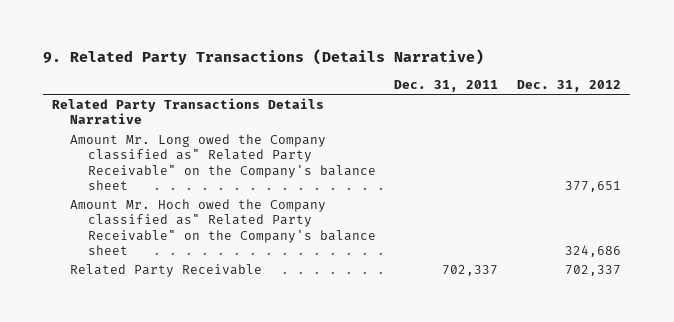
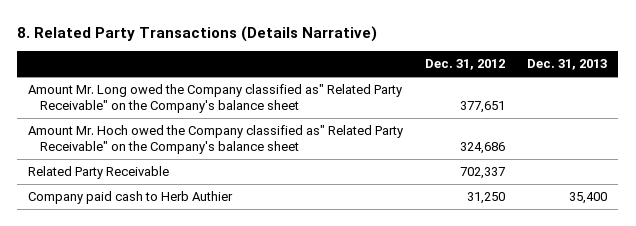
[43,49,485,66] 9. Related Party Transactions (Details Narrative) -> [17,25,378,42] 8. Related Party Transactions (Details Narrative)
[394,79,499,92] Dec. 31, 2011 -> none
none -> [527,59,608,71] Dec. 31, 2013
[52,98,325,125] Related Party Transactions Details Narrative -> none
none -> [28,191,234,205] Company paid cash to Herb Authier

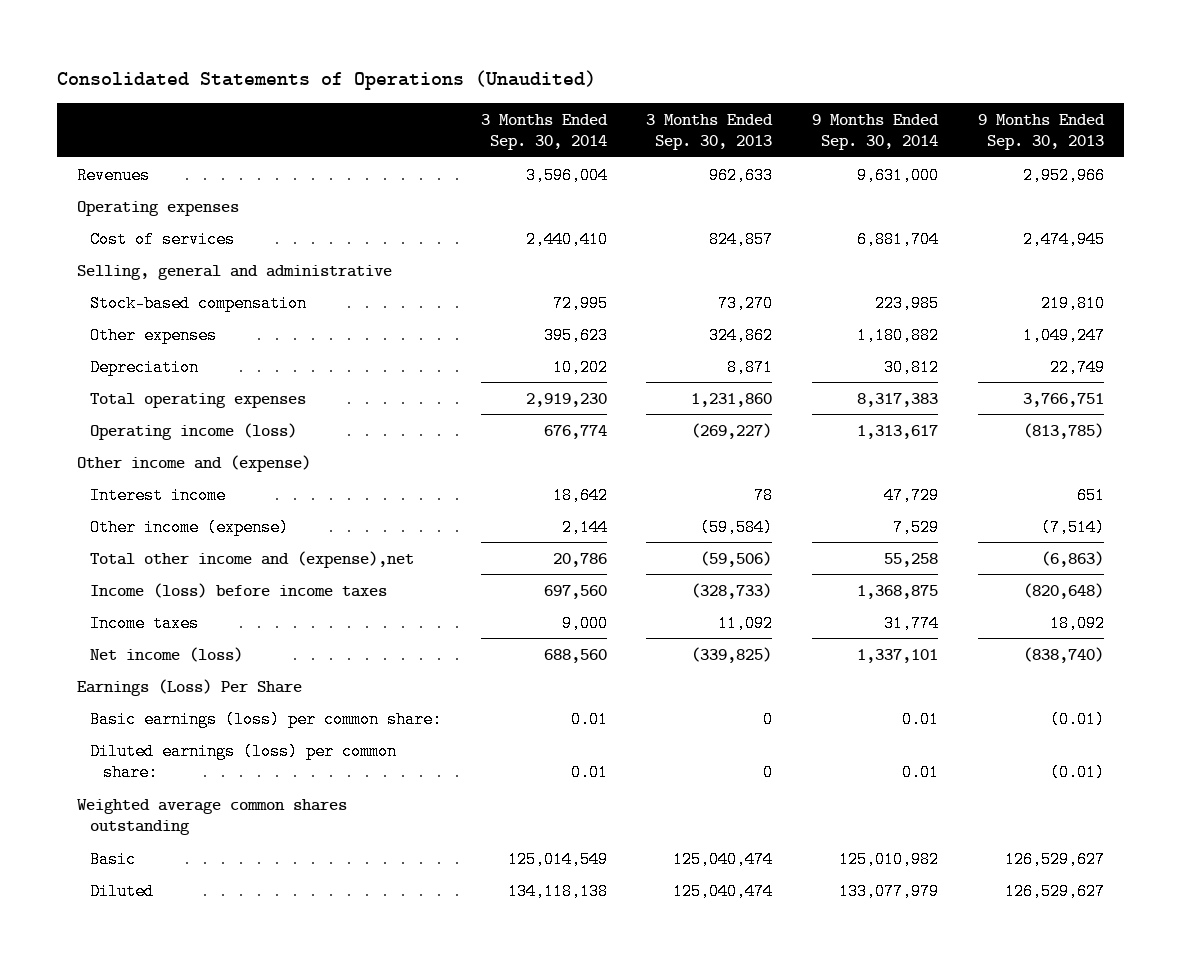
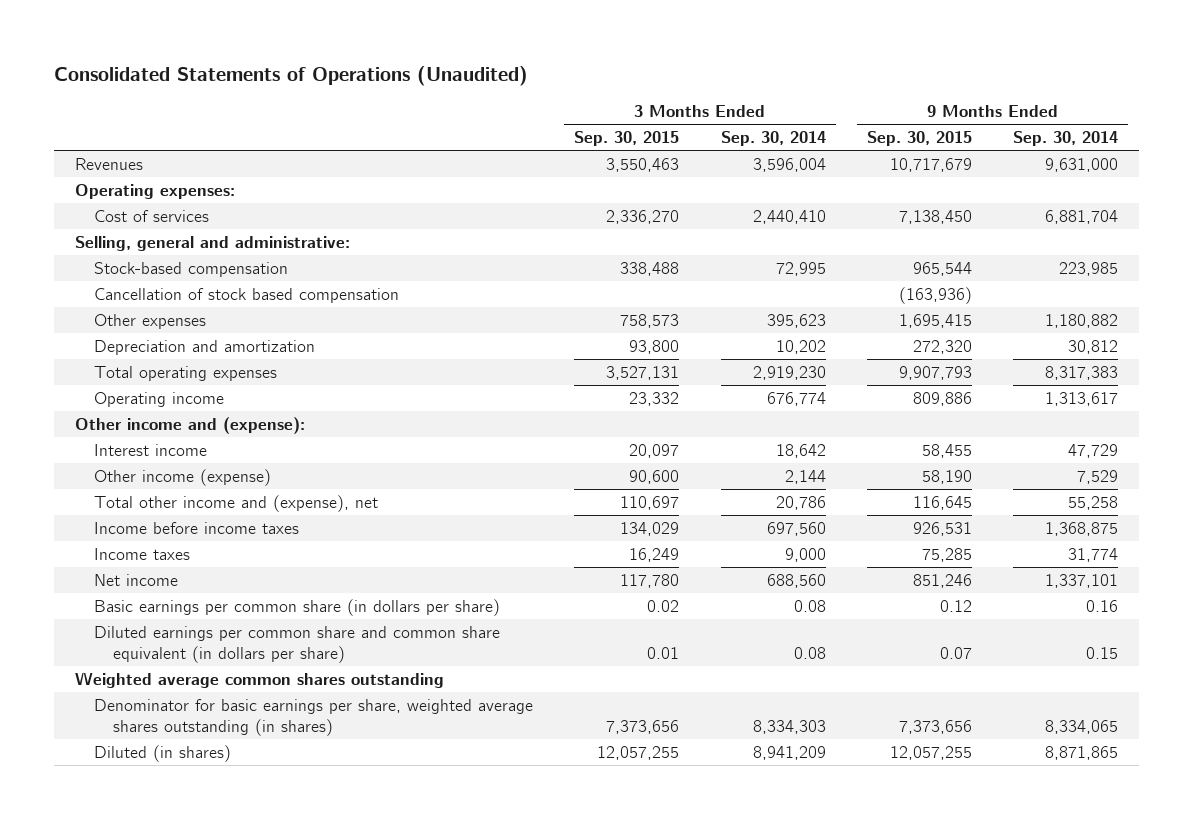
[646,113,774,150] 3 Months Ended Sep. 30, 2013 -> none
[977,113,1105,150] 9 Months Ended Sep. 30, 2013 -> none
none -> [574,131,680,147] Sep. 30, 2015
none -> [866,131,972,147] Sep. 30, 2015
[76,200,239,216] Operating expenses -> [75,184,236,200] Operating expenses:
[76,264,392,280] Selling, general and administrative -> [75,236,351,252] Selling, general and administrative:
none -> [94,288,400,304] Cancellation of stock based compensation
[89,358,199,376] Depreciation -> [94,340,316,356] Depreciation and amortization
[89,422,297,440] Operating income (loss) -> [94,392,225,408] Operating income
[76,454,311,472] Other income and (expense) -> [75,417,306,435] Other income and (expense):
[89,550,414,568] Total other income and (expense),net -> [94,495,379,513] Total other income and (expense), net
[89,582,387,598] Income (loss) before income taxes -> [94,522,300,535] Income before income taxes
[76,678,302,696] Earnings (Loss) Per Share -> none
[89,646,243,662] Net income (loss) -> [94,574,179,587] Net income
[89,710,442,728] Basic earnings (loss) per common share: -> [94,599,501,617] Basic earnings per common share (in dollars per share)
[570,710,608,728] 0.01 -> [793,600,826,613] 0.08
[902,710,940,728] 0.01 -> [1086,600,1119,613] 0.16
[89,742,397,781] Diluted earnings (loss) per common share: -> [94,626,501,663] Diluted earnings per common share and common share equivalent (in dollars per share)
[570,763,608,781] 0.01 -> [793,646,826,659] 0.08
[902,763,940,781] 0.01 -> [1086,646,1119,659] 0.15
[89,850,136,868] Basic -> none
none -> [94,699,534,736] Denominator for basic earnings per share, weighted average shares outstanding (in shares)
[89,882,154,900] Diluted -> [94,745,232,763] Diluted (in shares)
[507,882,608,900] 134,118,138 -> [752,746,826,761] 8,941,209
[839,882,940,900] 133,077,979 -> [1045,746,1119,761] 8,871,865

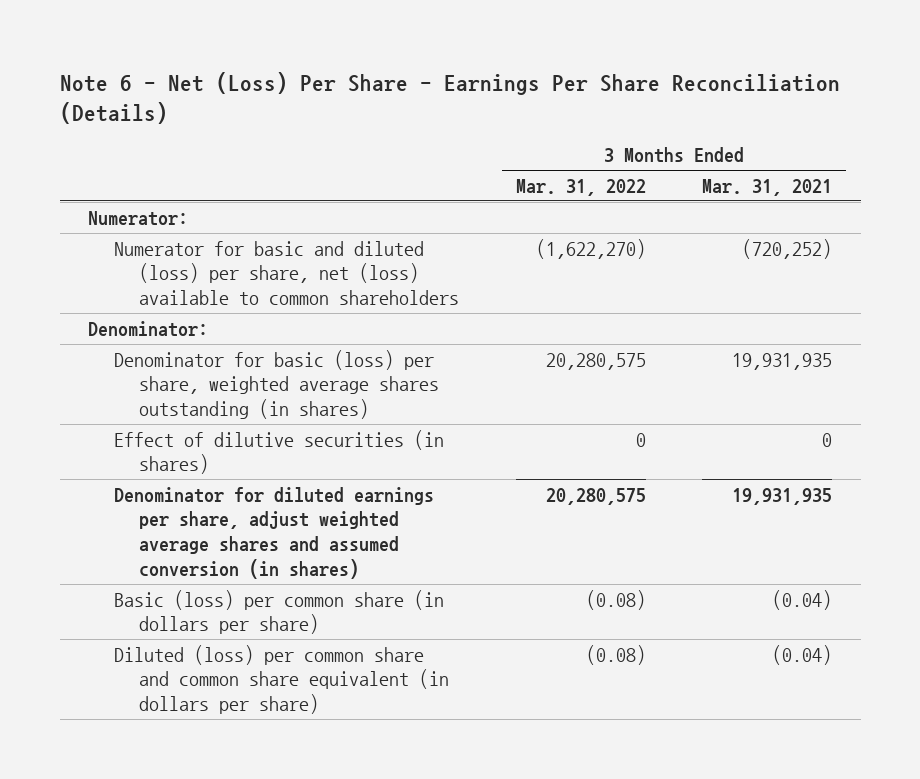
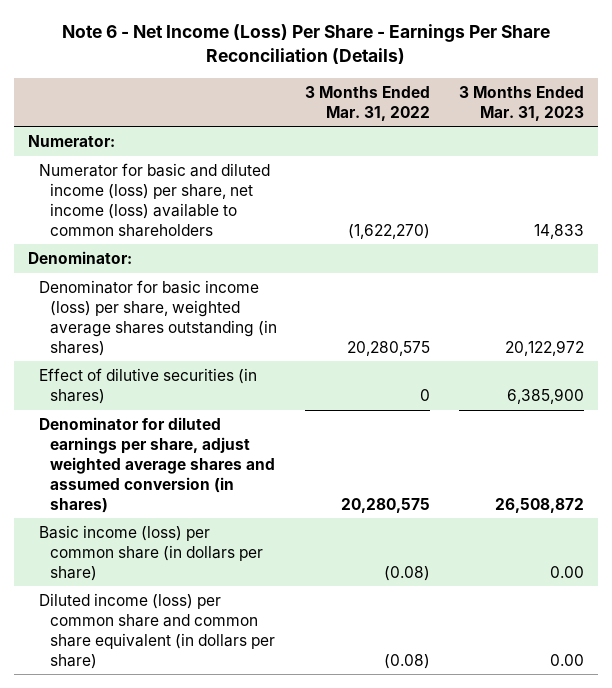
[59,71,840,124] Note 6 - Net (Loss) Per Share - Earnings Per Share Reconciliation (Details) -> [62,24,551,65] Note 6 - Net Income (Loss) Per Share - Earnings Per Share Reconciliation (Details)
[702,178,833,196] Mar. 31, 2021 -> none
none -> [458,85,584,121] 3 Months Ended Mar. 31, 2023
[113,240,460,306] Numerator for basic and diluted (loss) per share, net (loss) available to common shareholders -> [39,162,271,237] Numerator for basic and diluted income (loss) per share, net income (loss) available to common shareholders
[113,349,440,420] Denominator for basic (loss) per share, weighted average shares outstanding (in shares) -> [39,279,278,356] Denominator for basic income (loss) per share, weighted average shares outstanding (in shares)
[113,589,444,635] Basic (loss) per common share (in dollars per share) -> [39,524,264,581] Basic income (loss) per common share (in dollars per share)
[113,644,450,715] Diluted (loss) per common share and common share equivalent (in dollars per share) -> [39,592,276,669] Diluted income (loss) per common share and common share equivalent (in dollars per share)

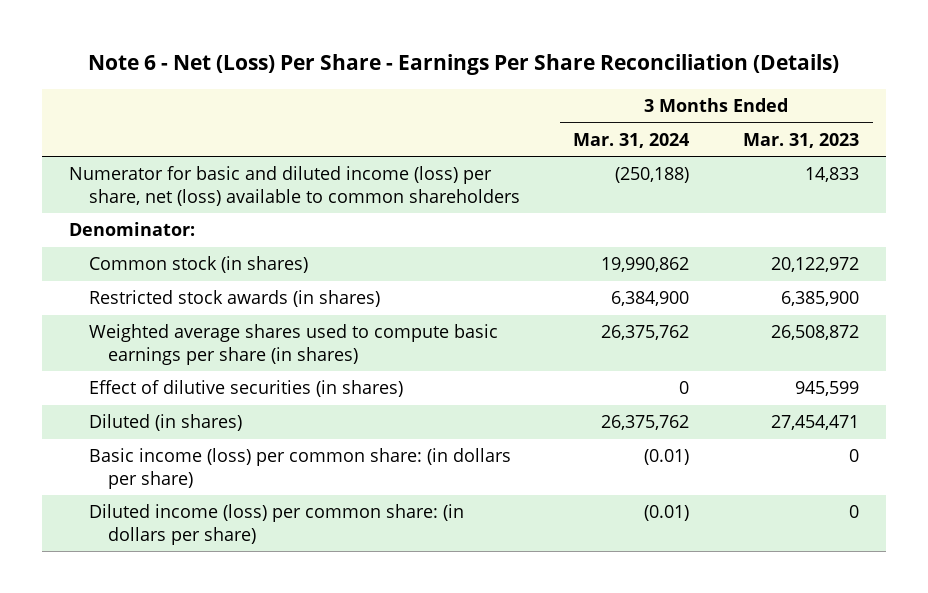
[62,24,551,65] Note 6 - Net Income (Loss) Per Share - Earnings Per Share Reconciliation (Details) -> [88,54,840,76] Note 6 - Net (Loss) Per Share - Earnings Per Share Reconciliation (Details)
[305,85,431,121] 3 Months Ended Mar. 31, 2022 -> none
none -> [573,132,690,148] Mar. 31, 2024
[28,134,116,147] Numerator: -> none
[39,162,271,237] Numerator for basic and diluted income (loss) per share, net income (loss) available to common shareholders -> [68,166,520,206] Numerator for basic and diluted income (loss) per share, net (loss) available to common shareholders
none -> [88,256,308,274] Common stock (in shares)
none -> [88,290,380,308] Restricted stock awards (in shares)
[39,279,278,356] Denominator for basic income (loss) per share, weighted average shares outstanding (in shares) -> [88,324,498,365] Weighted average shares used to compute basic earnings per share (in shares)
[504,339,584,356] 20,122,972 -> [771,325,860,341] 26,508,872
[506,387,584,404] 6,385,900 -> [795,381,860,397] 945,599
[39,416,276,513] Denominator for diluted earnings per share, adjust weighted average shares and assumed conversion (in shares) -> [88,414,242,432] Diluted (in shares)
[494,497,584,513] 26,508,872 -> [771,415,860,431] 27,454,471
[39,524,264,581] Basic income (loss) per common share (in dollars per share) -> [88,448,511,489] Basic income (loss) per common share: (in dollars per share)
[549,565,584,578] 0.00 -> [849,449,860,463] 0
[39,592,276,669] Diluted income (loss) per common share and common share equivalent (in dollars per share) -> [88,504,464,545] Diluted income (loss) per common share: (in dollars per share)
[549,653,584,666] 0.00 -> [849,505,860,519] 0

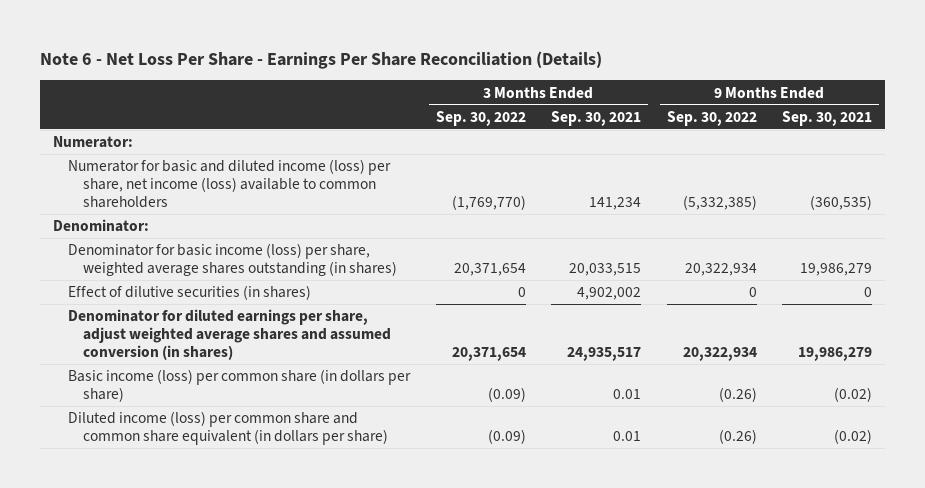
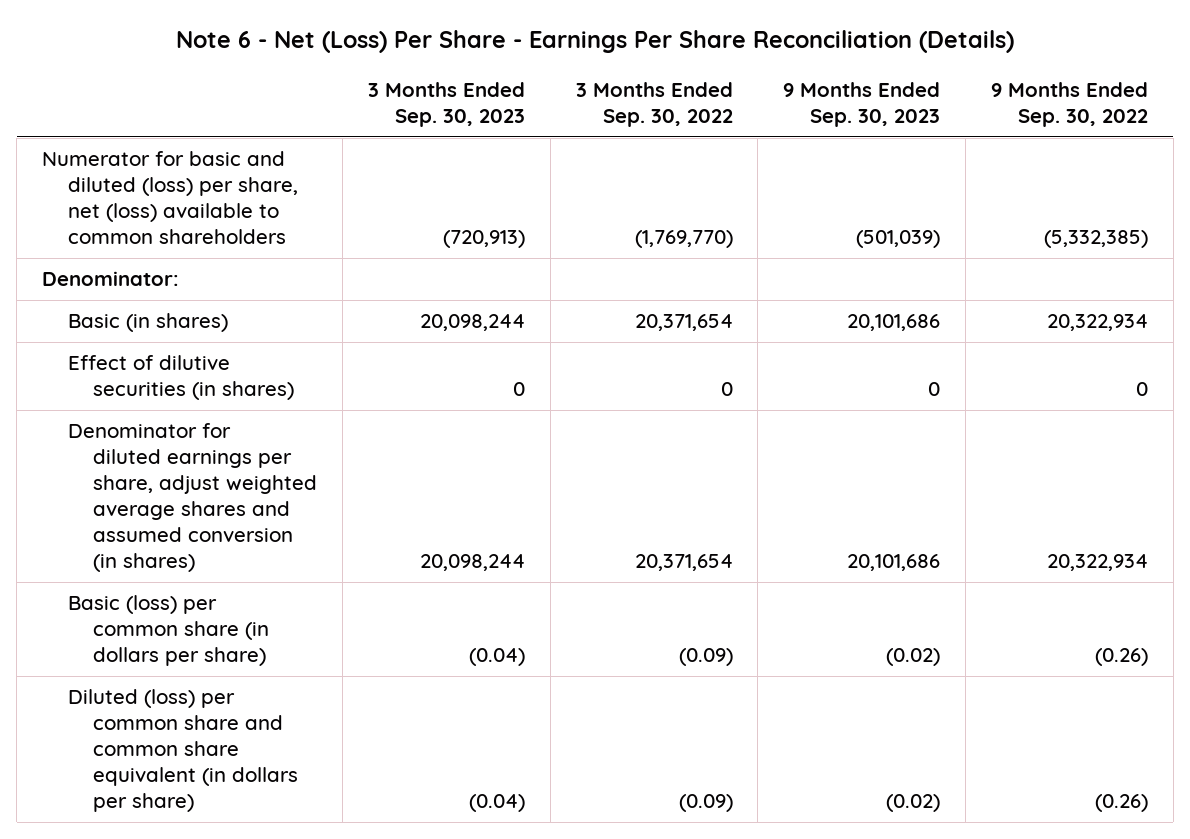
[40,50,603,69] Note 6 - Net Loss Per Share - Earnings Per Share Reconciliation (Details) -> [176,30,1015,54] Note 6 - Net (Loss) Per Share - Earnings Per Share Reconciliation (Details)
[551,110,642,126] Sep. 30, 2021 -> none
[782,110,873,126] Sep. 30, 2021 -> none
none -> [367,81,525,127] 3 Months Ended Sep. 30, 2023
none -> [783,81,941,127] 9 Months Ended Sep. 30, 2023
[53,136,134,149] Numerator: -> none
[68,159,392,209] Numerator for basic and diluted income (loss) per share, net income (loss) available to common shareholders -> [42,151,298,245] Numerator for basic and diluted (loss) per share, net (loss) available to common shareholders
[68,243,398,277] Denominator for basic income (loss) per share, weighted average shares outstanding (in shares) -> [67,313,228,333] Basic (in shares)
[68,369,412,403] Basic income (loss) per common share (in dollars per share) -> [67,595,270,667] Basic (loss) per common share (in dollars per share)
[68,411,389,446] Diluted income (loss) per common share and common share equivalent (in dollars per share) -> [67,689,299,813] Diluted (loss) per common share and common share equivalent (in dollars per share)

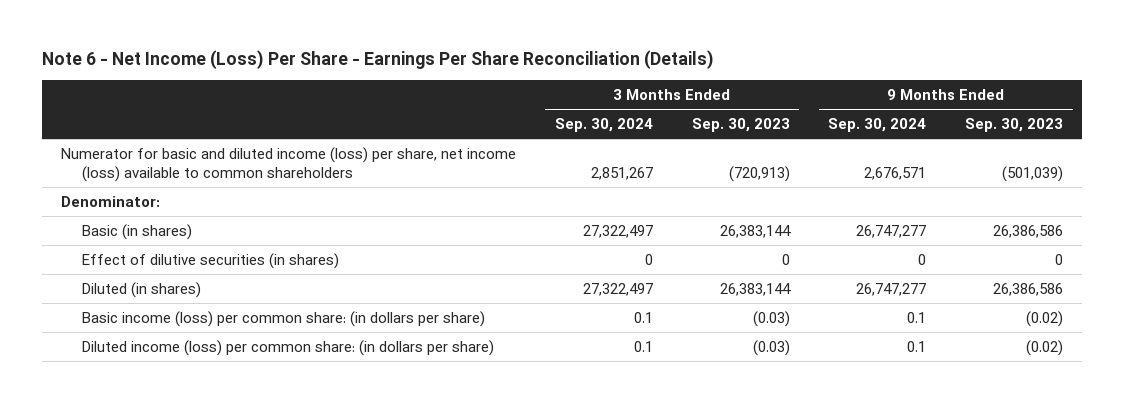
[176,30,1015,54] Note 6 - Net (Loss) Per Share - Earnings Per Share Reconciliation (Details) -> [41,50,714,70] Note 6 - Net Income (Loss) Per Share - Earnings Per Share Reconciliation (Details)
[575,81,733,127] 3 Months Ended Sep. 30, 2022 -> none
[991,81,1149,127] 9 Months Ended Sep. 30, 2022 -> none
none -> [554,118,653,133] Sep. 30, 2024
none -> [828,118,927,133] Sep. 30, 2024
[42,151,298,245] Numerator for basic and diluted (loss) per share, net (loss) available to common shareholders -> [61,146,517,183] Numerator for basic and diluted income (loss) per share, net income (loss) available to common shareholders
[419,314,525,332] 20,098,244 -> [719,224,791,238] 26,383,144
[847,314,941,332] 20,101,686 -> [993,224,1064,238] 26,386,586
[67,423,318,573] Denominator for diluted earnings per share, adjust weighted average shares and assumed conversion (in shares) -> [82,281,202,298] Diluted (in shares)
[419,554,525,572] 20,098,244 -> [719,282,791,296] 26,383,144
[847,554,941,572] 20,101,686 -> [993,282,1064,296] 26,386,586
[67,595,270,667] Basic (loss) per common share (in dollars per share) -> [82,310,486,327] Basic income (loss) per common share: (in dollars per share)
[468,648,525,667] (0.04) -> [752,310,790,327] (0.03)
[67,689,299,813] Diluted (loss) per common share and common share equivalent (in dollars per share) -> [82,339,495,356] Diluted income (loss) per common share: (in dollars per share)
[468,794,525,813] (0.04) -> [752,339,790,356] (0.03)

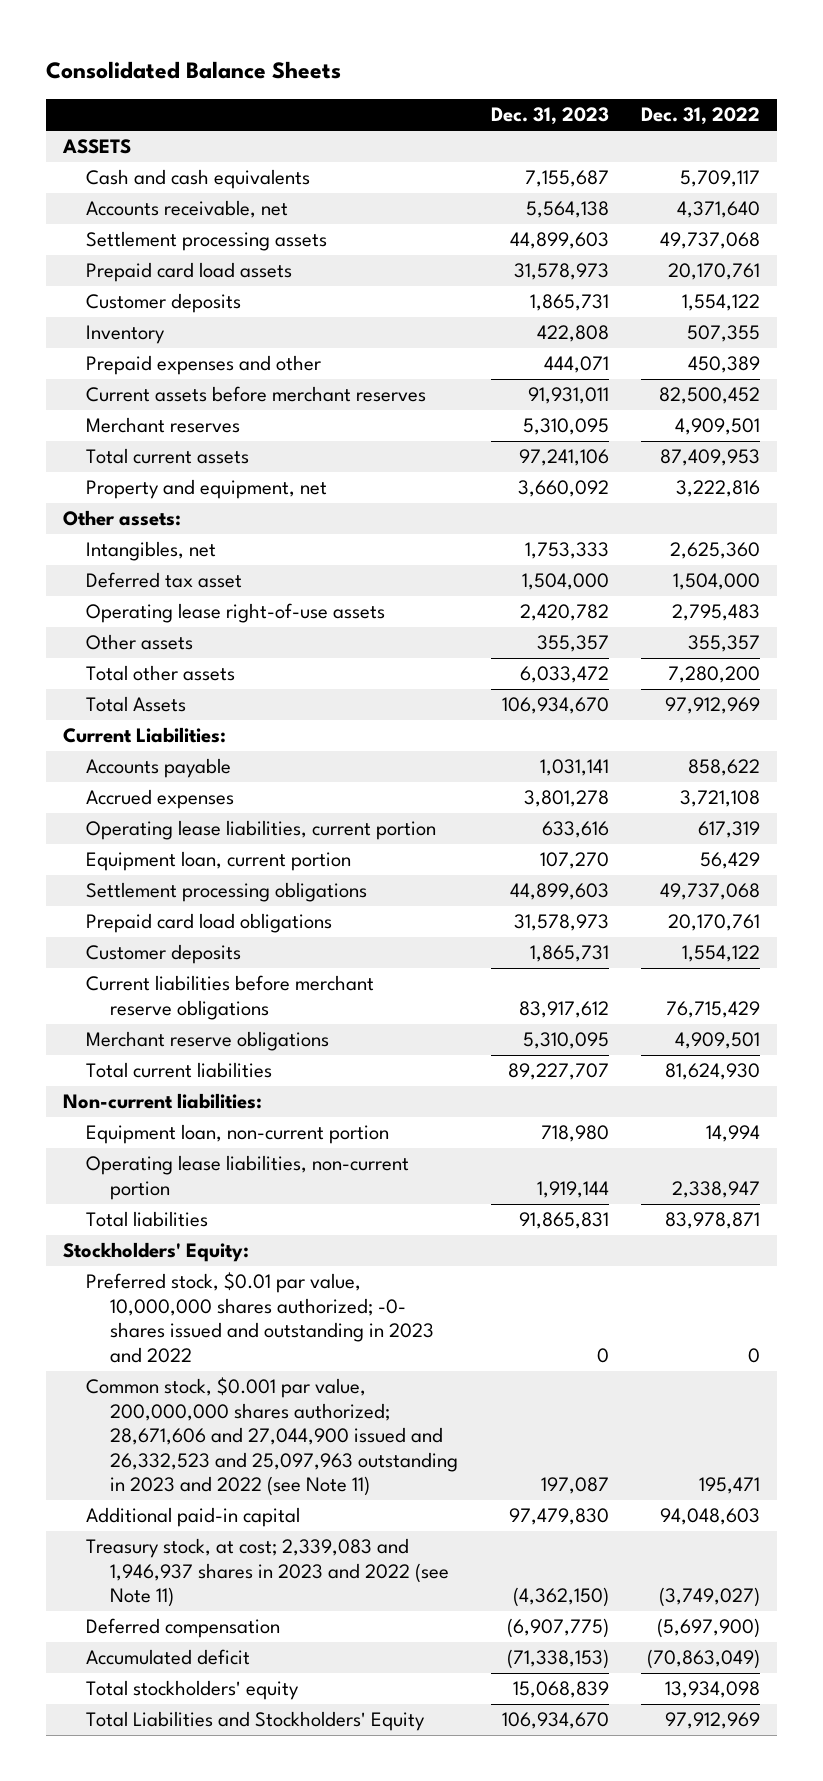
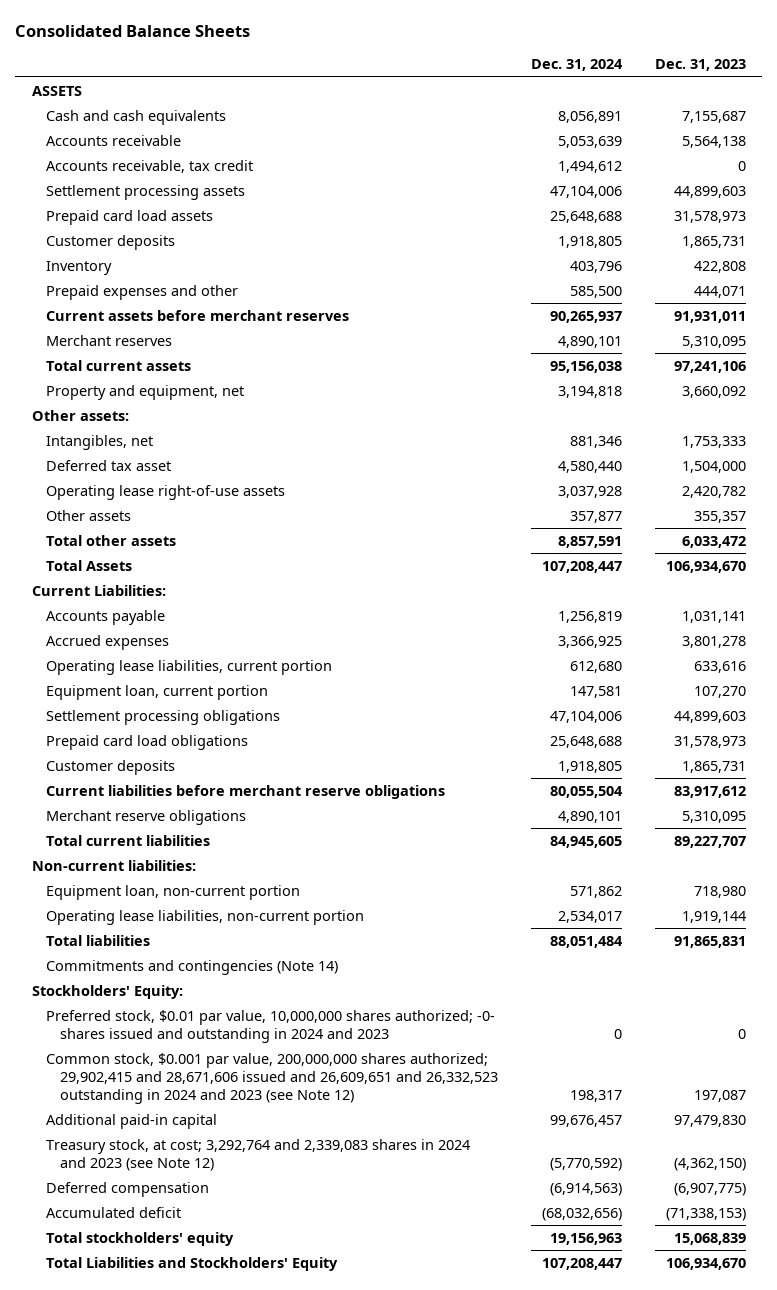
[641,107,761,126] Dec. 31, 2022 -> none
none -> [530,59,623,72] Dec. 31, 2024
[86,200,289,219] Accounts receivable, net -> [45,134,181,146] Accounts receivable
none -> [45,159,253,173] Accounts receivable, tax credit
none -> [45,959,338,975] Commitments and contingencies (Note 14)
[86,1272,434,1363] Preferred stock, $0.01 par value, 10,000,000 shares authorized; -0- shares issued and outstanding in 2023 and 2022 -> [45,1009,495,1043] Preferred stock, $0.01 par value, 10,000,000 shares authorized; -0- shares issued and outstanding in 2024 and 2023
[86,1377,458,1497] Common stock, $0.001 par value, 200,000,000 shares authorized; 28,671,606 and 27,044,900 issued and 26,332,523 and 25,097,963 outstanding in 2023 and 2022 (see Note 11) -> [45,1052,498,1105] Common stock, $0.001 par value, 200,000,000 shares authorized; 29,902,415 and 28,671,606 issued and 26,609,651 and 26,332,523 outstanding in 2024 and 2023 (see Note 12)
[86,1538,449,1608] Treasury stock, at cost; 2,339,083 and 1,946,937 shares in 2023 and 2022 (see Note 11) -> [45,1138,470,1171] Treasury stock, at cost; 3,292,764 and 2,339,083 shares in 2024 and 2023 (see Note 12)

